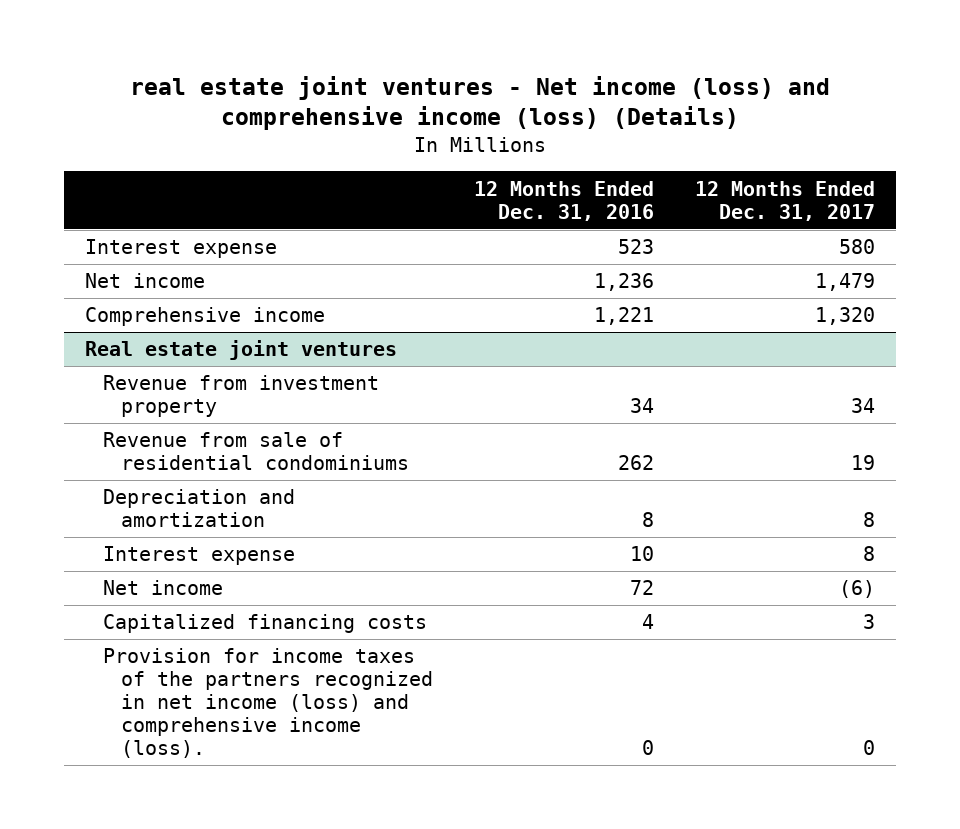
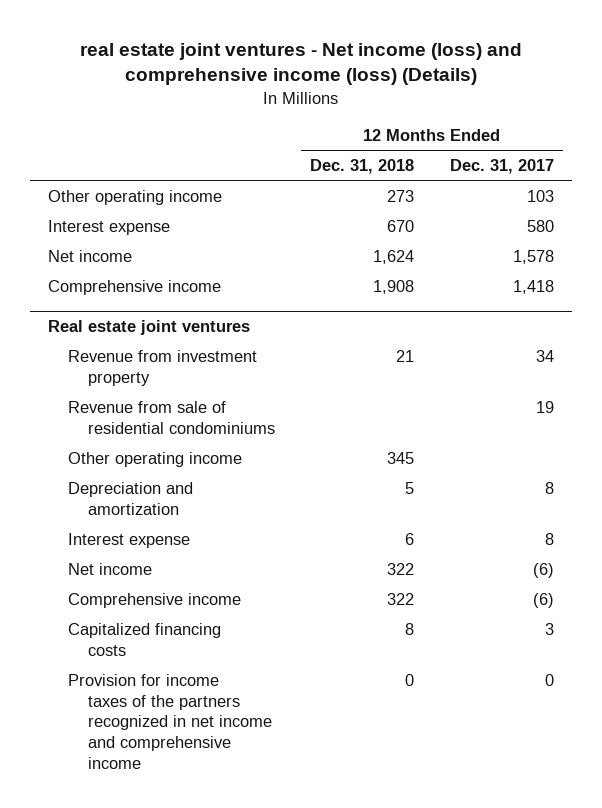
[474,180,655,221] 12 Months Ended Dec. 31, 2016 -> none
none -> [310,158,415,174] Dec. 31, 2018
none -> [47,189,222,205] Other operating income
[815,273,876,292] 1,479 -> [512,249,554,264] 1,578
[815,307,876,326] 1,320 -> [512,279,554,294] 1,418
none -> [67,451,242,467] Other operating income
none -> [67,592,241,608] Comprehensive income
[102,648,434,758] Provision for income taxes of the partners recognized in net income (loss) and comprehensive income (loss). -> [67,673,272,770] Provision for income taxes of the partners recognized in net income and comprehensive income

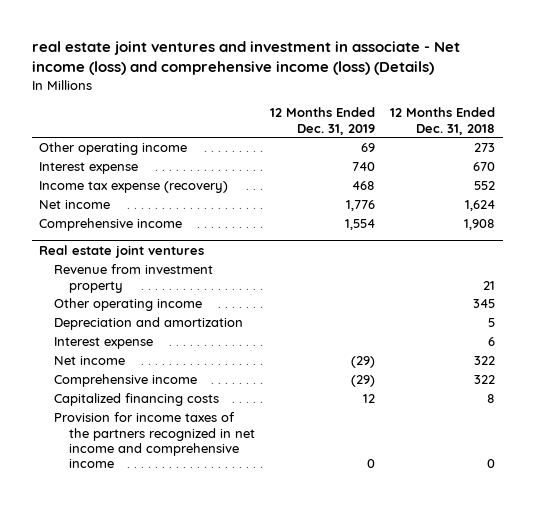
[79,42,522,86] real estate joint ventures - Net income (loss) and comprehensive income (loss) (Details) -> [31,40,460,76] real estate joint ventures and investment in associate - Net income (loss) and comprehensive income (loss) (Details)
[449,158,554,174] Dec. 31, 2017 -> none
none -> [270,107,376,135] 12 Months Ended Dec. 31, 2019
none -> [39,181,229,194] Income tax expense (recovery)
[67,400,275,434] Revenue from sale of residential condominiums -> none

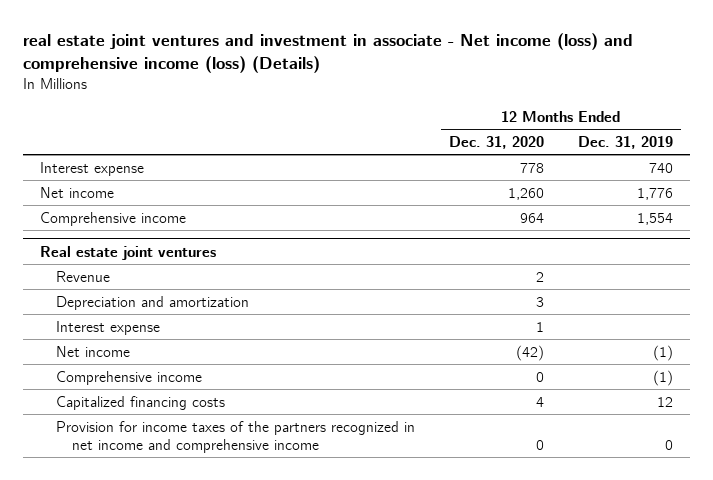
[390,107,496,135] 12 Months Ended Dec. 31, 2018 -> none
none -> [448,135,544,149] Dec. 31, 2020
[39,142,188,156] Other operating income -> none
[39,181,229,194] Income tax expense (recovery) -> none
[54,298,203,312] Other operating income -> none
[54,264,214,293] Revenue from investment property -> [56,270,111,282] Revenue
[351,356,376,369] (29) -> [652,344,673,361] (1)
[351,375,376,388] (29) -> [652,369,673,386] (1)

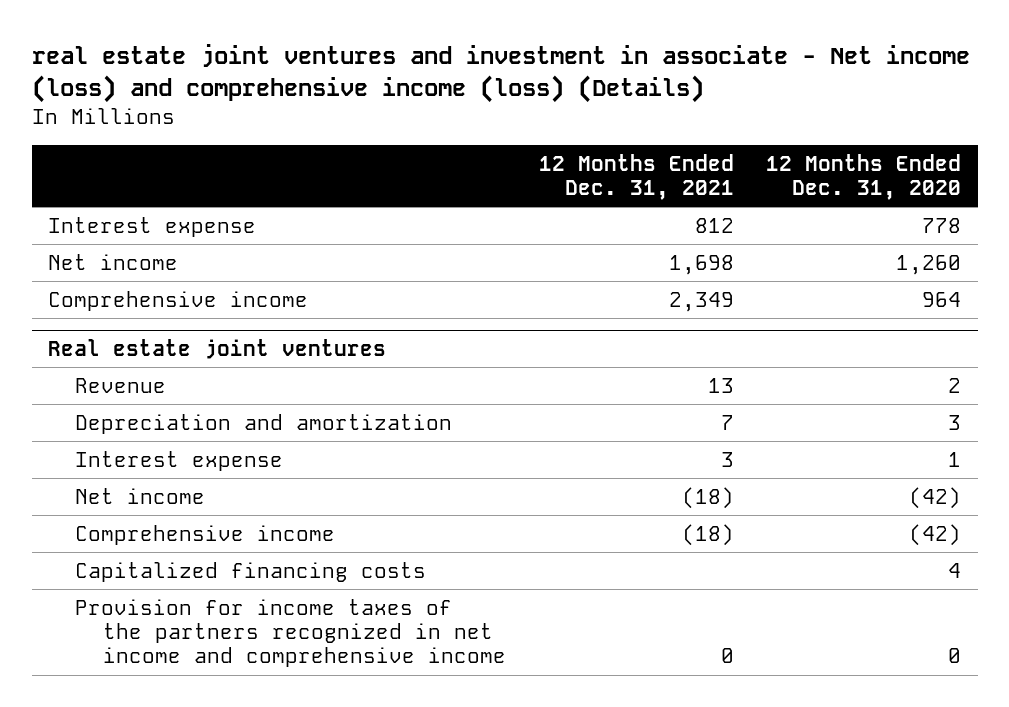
[577,135,673,149] Dec. 31, 2019 -> none
none -> [538,153,734,200] 12 Months Ended Dec. 31, 2021
[535,371,544,382] 0 -> [909,523,962,546] (42)

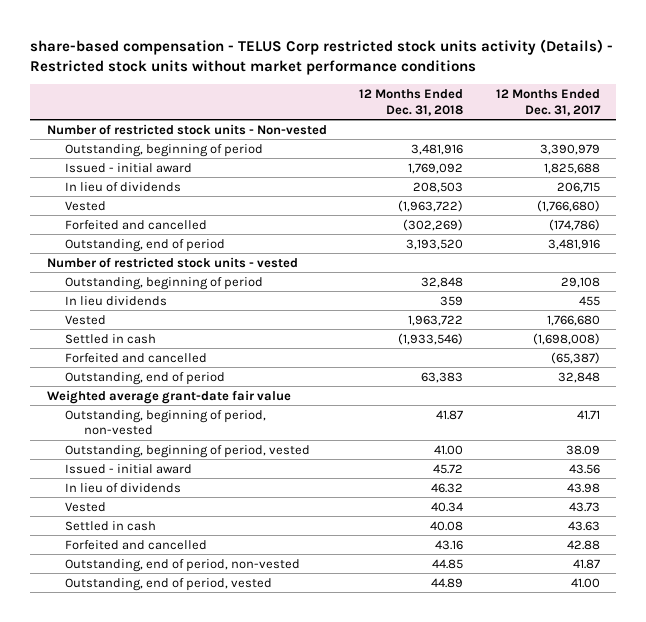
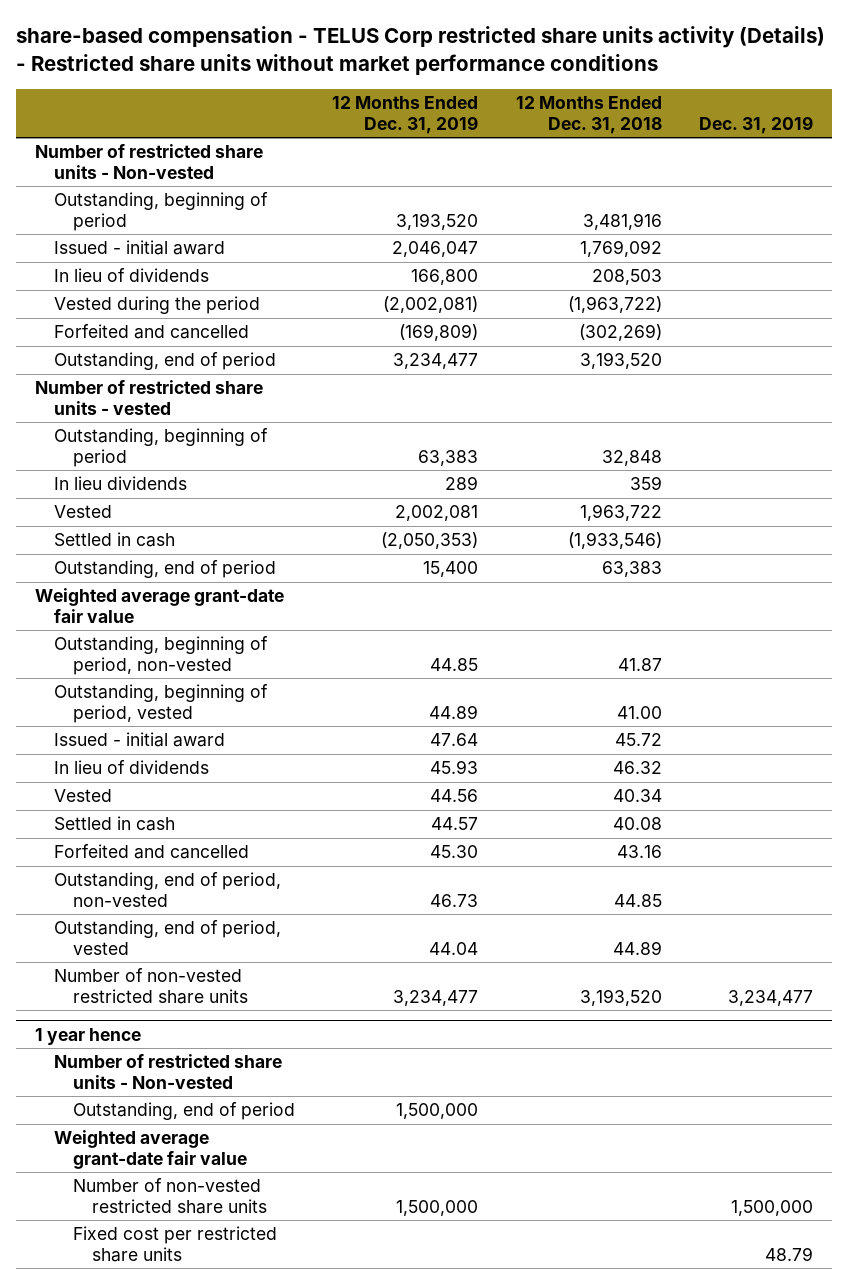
[30,38,614,76] share-based compensation - TELUS Corp restricted stock units activity (Details) - Restricted stock units without market performance conditions -> [15,26,825,75] share-based compensation - TELUS Corp restricted share units activity (Details) - Restricted share units without market performance conditions
[495,88,601,116] 12 Months Ended Dec. 31, 2017 -> none
none -> [332,96,479,134] 12 Months Ended Dec. 31, 2019
none -> [698,115,813,134] Dec. 31, 2019
[46,123,327,135] Number of restricted stock units - Non-vested -> [34,144,263,179] Number of restricted share units - Non-vested
[65,200,107,211] Vested -> [53,296,260,315] Vested during the period
[46,256,298,268] Number of restricted stock units - vested -> [34,380,263,415] Number of restricted share units - vested
[65,352,208,363] Forfeited and cancelled -> none
none -> [53,968,249,1004] Number of non-vested restricted share units
none -> [34,1027,141,1045] 1 year hence
none -> [53,1054,282,1089] Number of restricted share units - Non-vested
none -> [73,1102,296,1121] Outstanding, end of period
none -> [53,1130,248,1169] Weighted average grant-date fair value
none -> [73,1178,268,1214] Number of non-vested restricted share units
none -> [73,1226,278,1262] Fixed cost per restricted share units

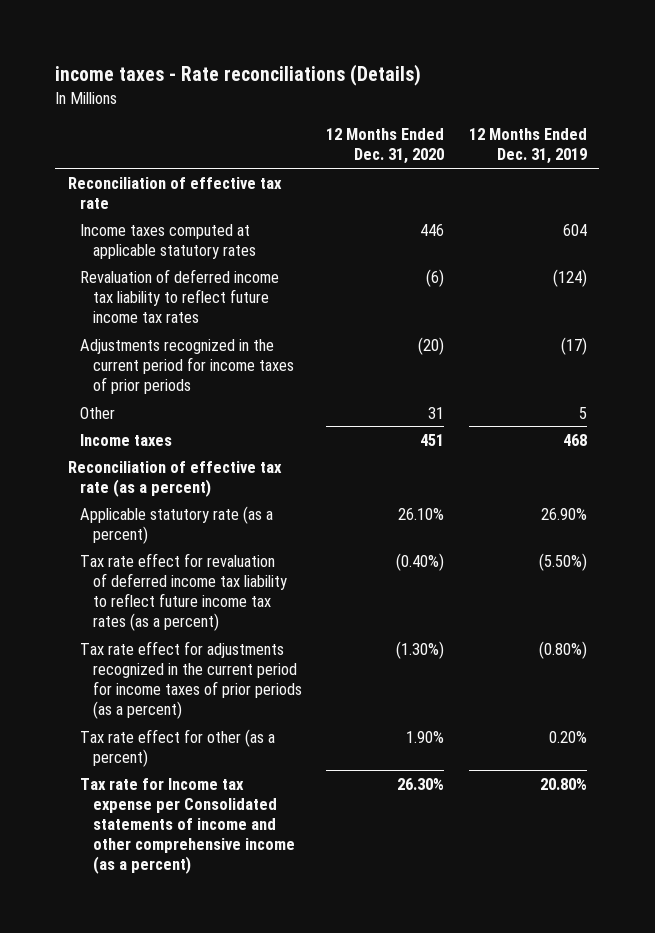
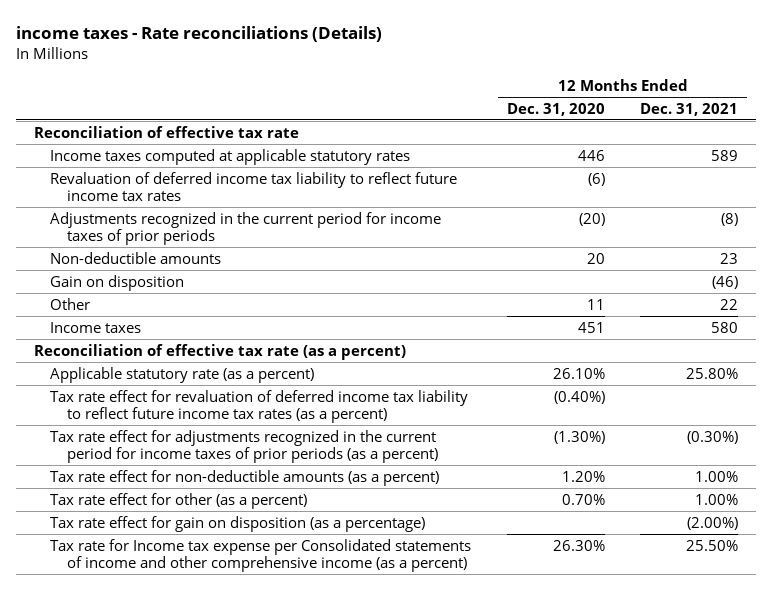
[469,128,588,165] 12 Months Ended Dec. 31, 2019 -> none
none -> [640,102,739,116] Dec. 31, 2021
none -> [50,251,222,264] Non-deductible amounts
none -> [50,274,185,291] Gain on disposition
[428,406,445,419] 31 -> [586,298,605,310] 11
none -> [50,469,440,486] Tax rate effect for non-deductible amounts (as a percent)
[406,730,445,743] 1.90% -> [561,493,605,505] 0.70%
none -> [50,515,426,532] Tax rate effect for gain on disposition (as a percentage)

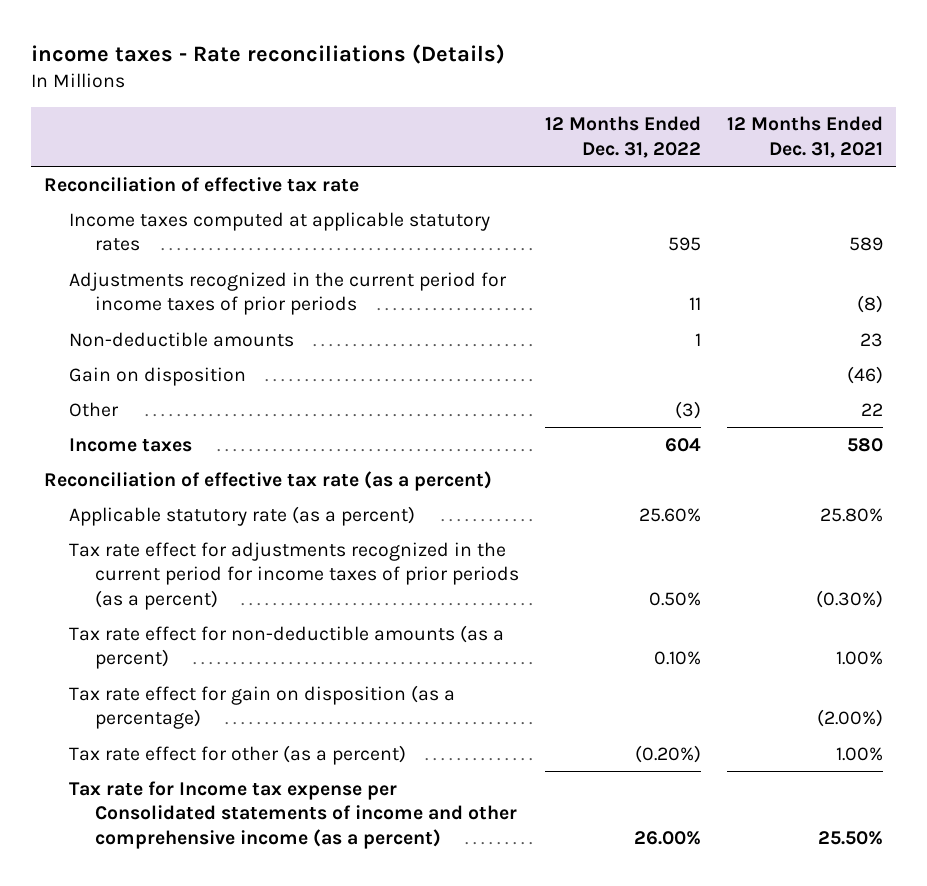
[506,102,605,116] Dec. 31, 2020 -> none
none -> [544,116,701,158] 12 Months Ended Dec. 31, 2022
[50,171,458,202] Revaluation of deferred income tax liability to reflect future income tax rates -> none
[50,389,469,424] Tax rate effect for revaluation of deferred income tax liability to reflect future income tax rates (as a percent) -> none
[50,492,308,509] Tax rate effect for other (as a percent) -> [69,744,407,765] Tax rate effect for other (as a percent)

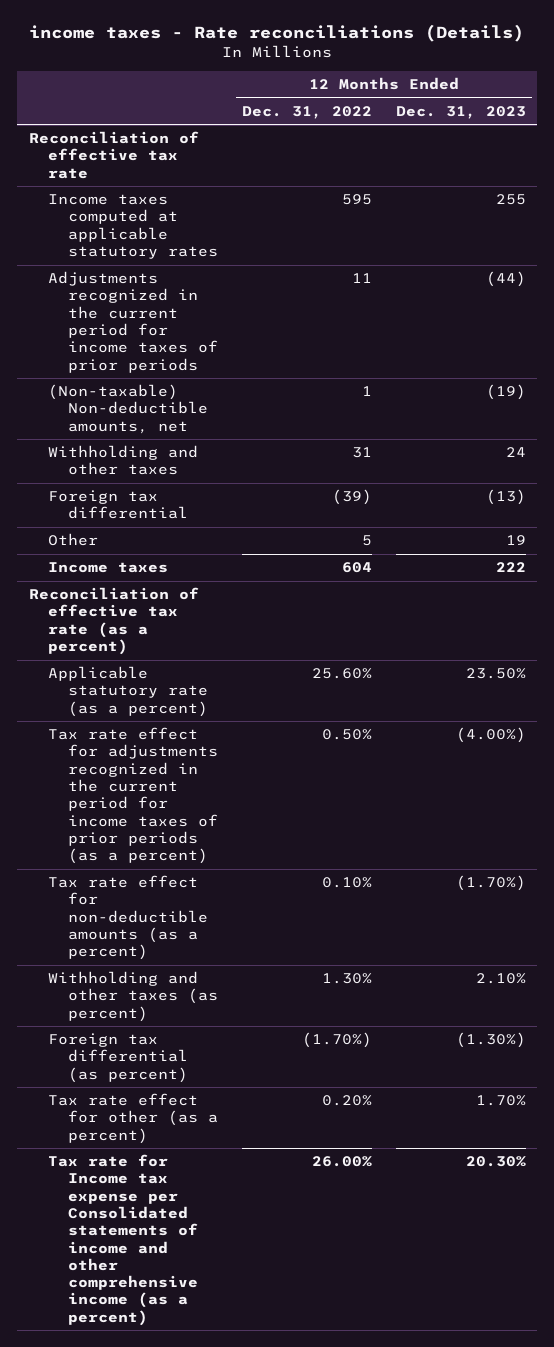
[726,116,883,158] 12 Months Ended Dec. 31, 2021 -> none
none -> [395,105,526,119] Dec. 31, 2023
[69,366,247,386] Gain on disposition -> none
[69,331,295,347] Non-deductible amounts -> [48,384,209,434] (Non-taxable) Non-deductible amounts, net
none -> [48,445,199,476] Withholding and other taxes
none -> [48,490,189,520] Foreign tax differential
[674,400,701,419] (3) -> [362,535,373,547] 5
[69,684,456,730] Tax rate effect for gain on disposition (as a percentage) -> none
none -> [48,971,219,1022] Withholding and other taxes (as percent)
none -> [48,1033,189,1083] Foreign tax differential (as percent)
[634,744,701,763] (0.20%) -> [322,1095,373,1107] 0.20%

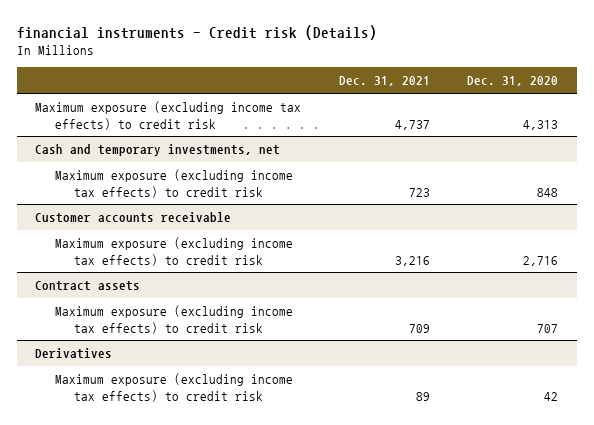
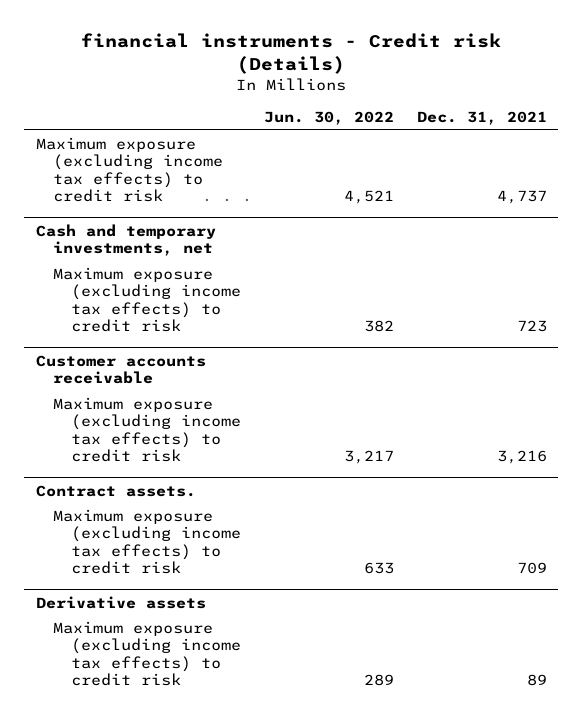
[467,76,559,87] Dec. 31, 2020 -> none
none -> [263,111,394,126] Jun. 30, 2022
[35,281,141,292] Contract assets -> [35,484,196,497] Contract assets.
[35,348,113,360] Derivatives -> [35,595,206,609] Derivative assets

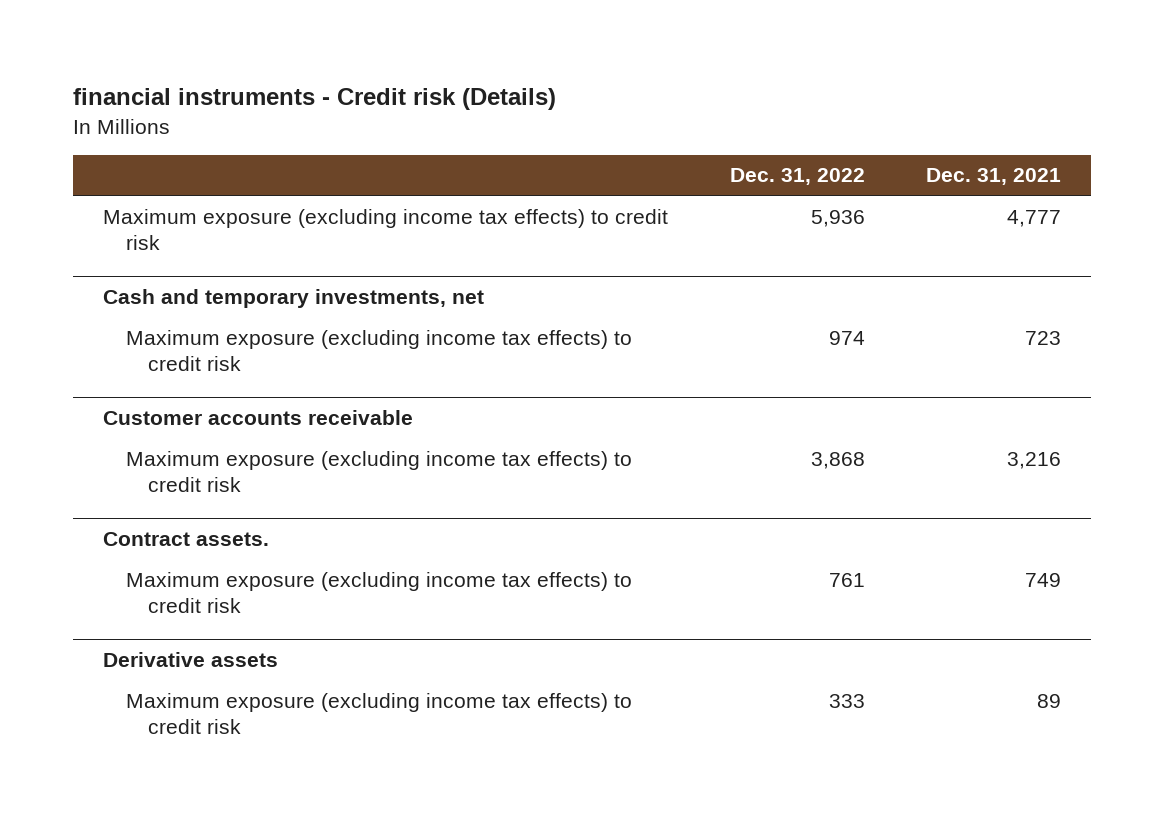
[263,111,394,126] Jun. 30, 2022 -> none
none -> [729,168,865,186] Dec. 31, 2022
[496,189,547,204] 4,737 -> [1006,209,1061,227] 4,777
[516,561,547,574] 709 -> [1024,572,1061,587] 749

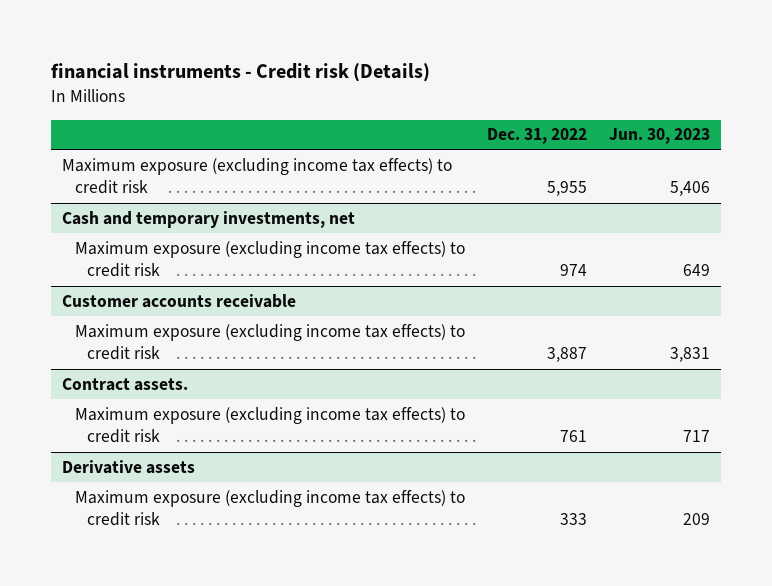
[925,168,1061,186] Dec. 31, 2021 -> none
none -> [608,128,710,145] Jun. 30, 2023
[810,209,865,227] 5,936 -> [546,181,587,197] 5,955
[810,451,865,469] 3,868 -> [546,347,587,363] 3,887

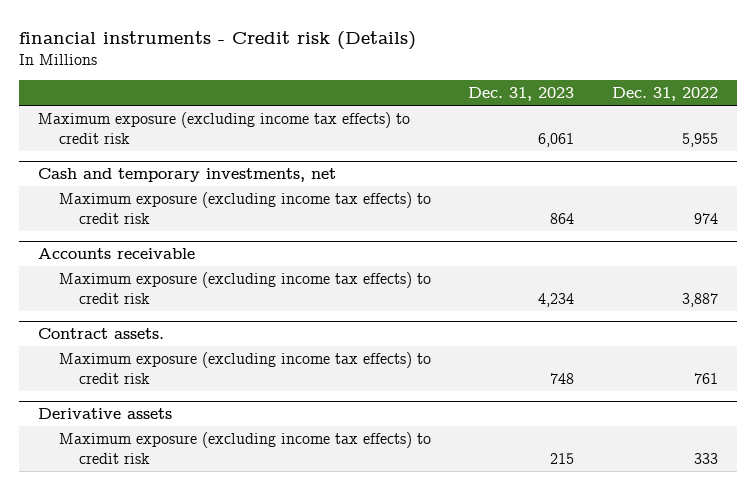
[608,128,710,145] Jun. 30, 2023 -> none
none -> [468,87,575,102] Dec. 31, 2023
[62,293,297,308] Customer accounts receivable -> [38,248,196,260] Accounts receivable

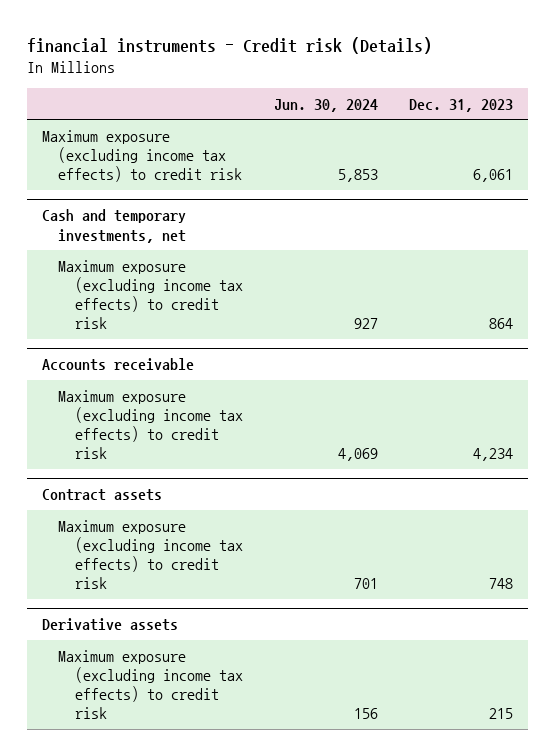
[611,87,718,102] Dec. 31, 2022 -> none
none -> [273,98,378,112] Jun. 30, 2024
[38,328,165,340] Contract assets. -> [42,489,163,502] Contract assets

